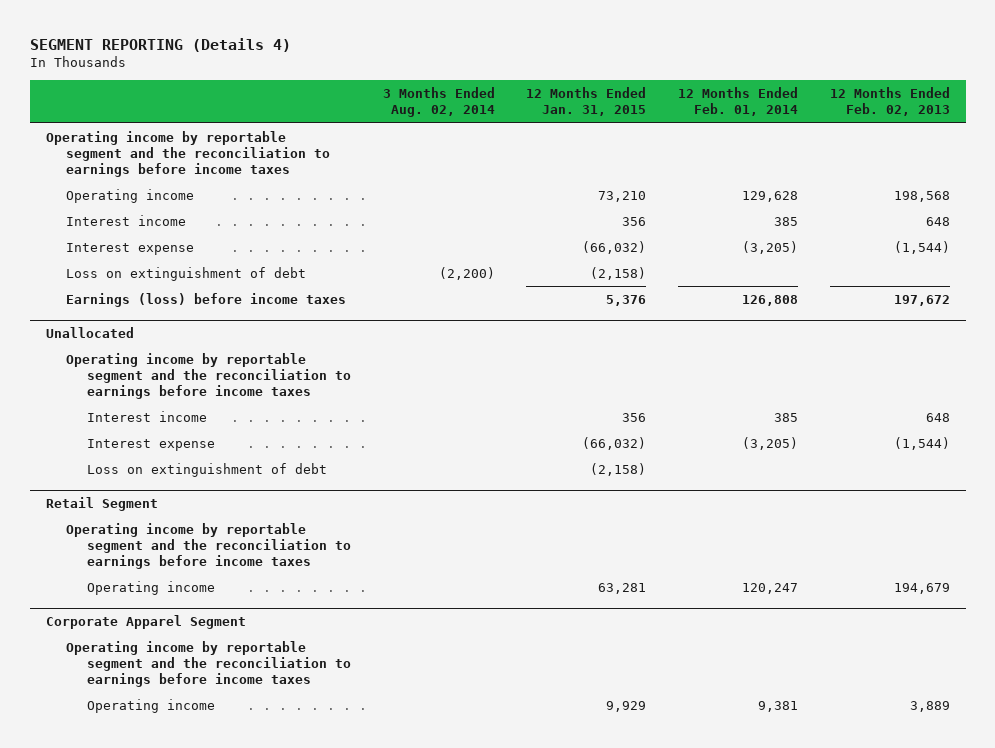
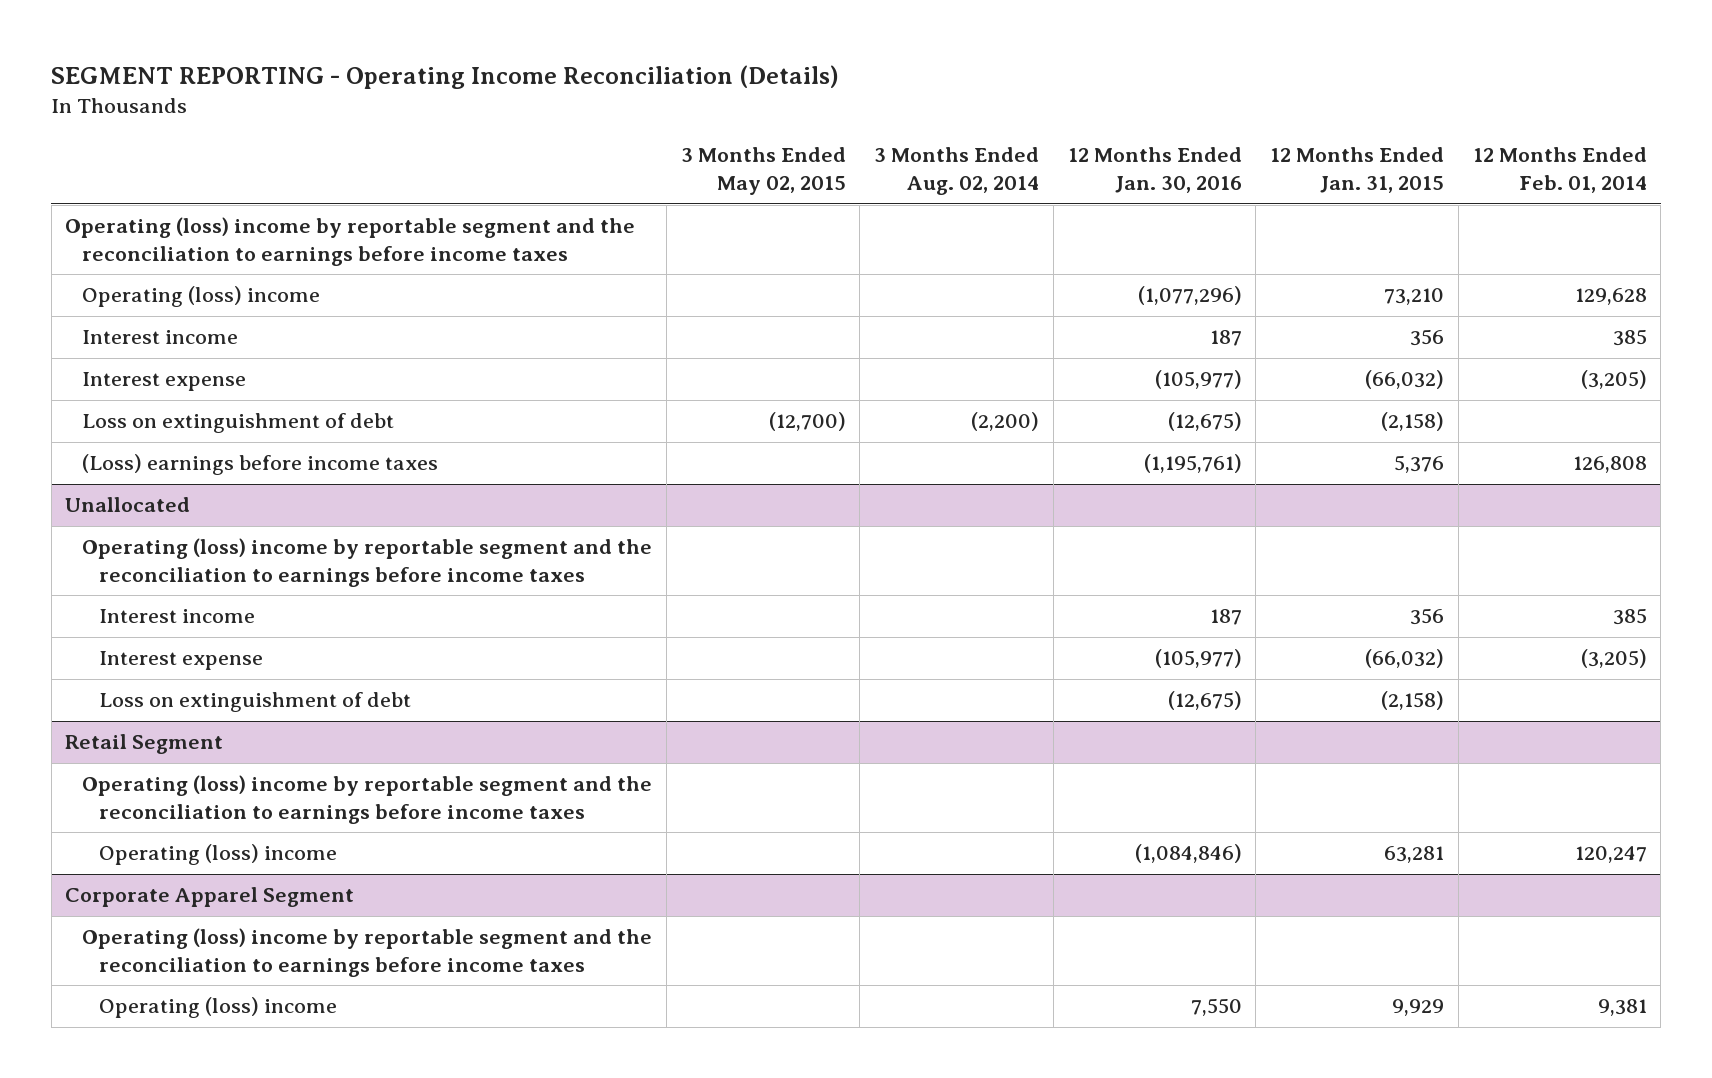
[29,37,291,52] SEGMENT REPORTING (Details 4) -> [51,65,840,90] SEGMENT REPORTING - Operating Income Reconciliation (Details)
[829,87,950,117] 12 Months Ended Feb. 02, 2013 -> none
none -> [680,147,846,195] 3 Months Ended May 02, 2015
none -> [1067,147,1242,193] 12 Months Ended Jan. 30, 2016
[45,130,331,177] Operating income by reportable segment and the reconciliation to earnings before income taxes -> [65,217,636,266] Operating (loss) income by reportable segment and the reconciliation to earnings before income taxes
[66,188,195,203] Operating income -> [82,286,321,308] Operating (loss) income
[66,292,347,307] Earnings (loss) before income taxes -> [82,454,439,476] (Loss) earnings before income taxes
[66,352,352,399] Operating income by reportable segment and the reconciliation to earnings before income taxes -> [82,538,653,587] Operating (loss) income by reportable segment and the reconciliation to earnings before income taxes
[66,522,352,569] Operating income by reportable segment and the reconciliation to earnings before income taxes -> [82,775,653,824] Operating (loss) income by reportable segment and the reconciliation to earnings before income taxes
[87,580,216,595] Operating income -> [98,844,337,866] Operating (loss) income
[66,640,352,687] Operating income by reportable segment and the reconciliation to earnings before income taxes -> [82,928,653,977] Operating (loss) income by reportable segment and the reconciliation to earnings before income taxes
[87,698,216,713] Operating income -> [98,997,337,1019] Operating (loss) income

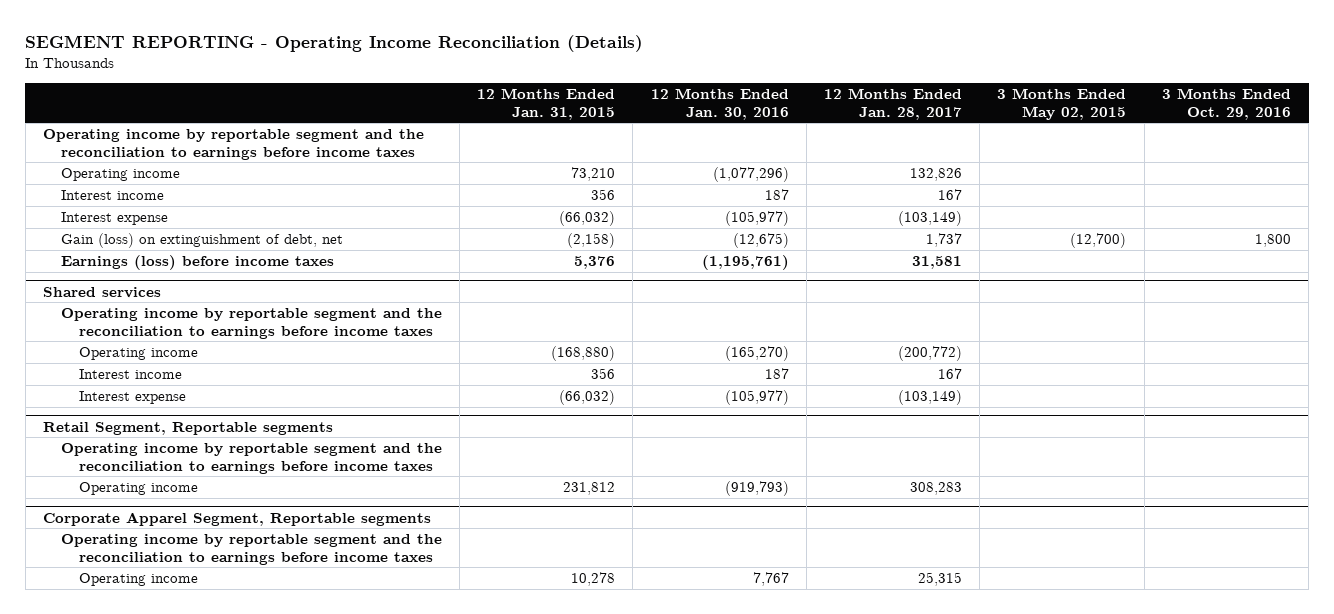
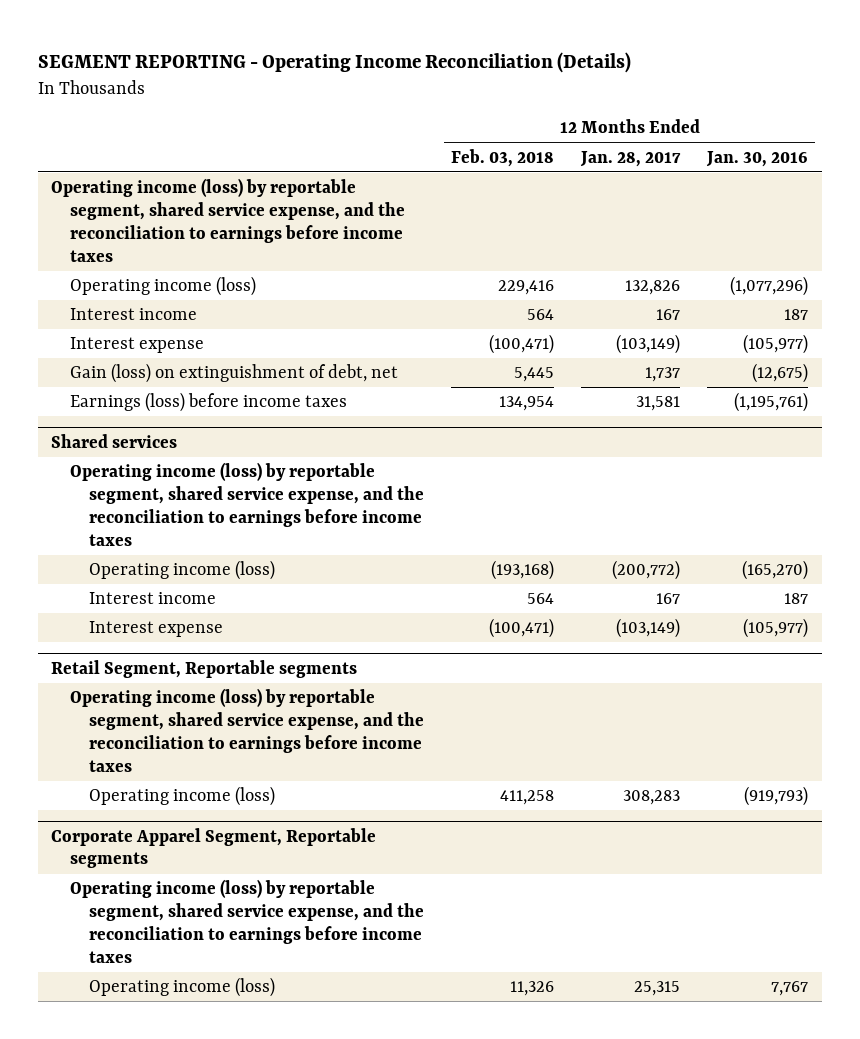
[477,88,616,120] 12 Months Ended Jan. 31, 2015 -> none
[997,88,1127,120] 3 Months Ended May 02, 2015 -> none
[1161,88,1291,120] 3 Months Ended Oct. 29, 2016 -> none
none -> [450,148,554,167] Feb. 03, 2018
[42,128,424,160] Operating income by reportable segment and the reconciliation to earnings before income taxes -> [51,178,406,262] Operating income (loss) by reportable segment, shared service expense, and the reconciliation to earnings before income taxes
[60,167,180,181] Operating income -> [70,276,257,297] Operating income (loss)
[60,307,442,339] Operating income by reportable segment and the reconciliation to earnings before income taxes -> [70,462,424,546] Operating income (loss) by reportable segment, shared service expense, and the reconciliation to earnings before income taxes
[78,346,198,360] Operating income -> [88,560,275,581] Operating income (loss)
[60,442,442,474] Operating income by reportable segment and the reconciliation to earnings before income taxes -> [70,688,424,772] Operating income (loss) by reportable segment, shared service expense, and the reconciliation to earnings before income taxes
[78,481,198,495] Operating income -> [88,786,275,807] Operating income (loss)
[60,533,442,565] Operating income by reportable segment and the reconciliation to earnings before income taxes -> [70,879,424,963] Operating income (loss) by reportable segment, shared service expense, and the reconciliation to earnings before income taxes
[78,572,198,586] Operating income -> [88,977,275,998] Operating income (loss)

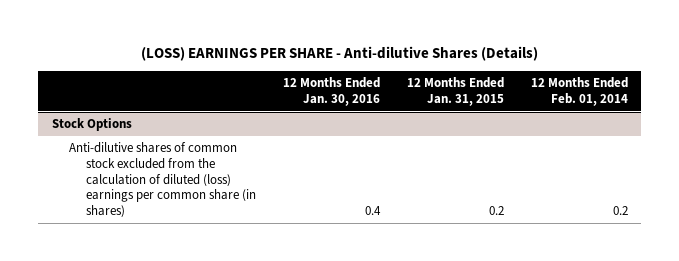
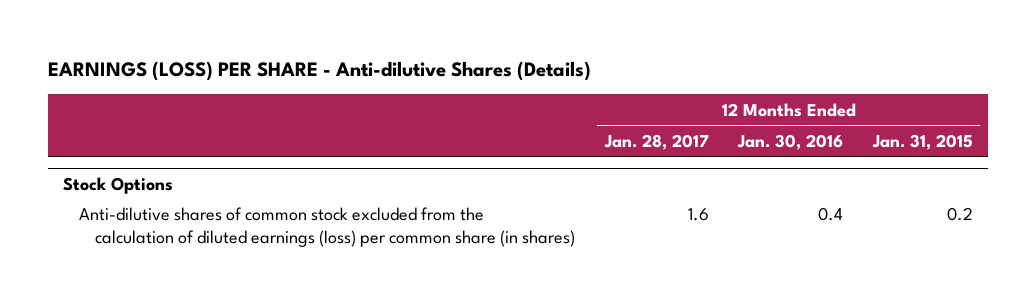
[140,46,538,62] (LOSS) EARNINGS PER SHARE - Anti-dilutive Shares (Details) -> [48,61,592,82] EARNINGS (LOSS) PER SHARE - Anti-dilutive Shares (Details)
[530,77,628,107] 12 Months Ended Feb. 01, 2014 -> none
none -> [603,133,709,150] Jan. 28, 2017
[68,142,256,218] Anti-dilutive shares of common stock excluded from the calculation of diluted (loss) earnings per common share (in shares) -> [79,207,575,248] Anti-dilutive shares of common stock excluded from the calculation of diluted earnings (loss) per common share (in shares)

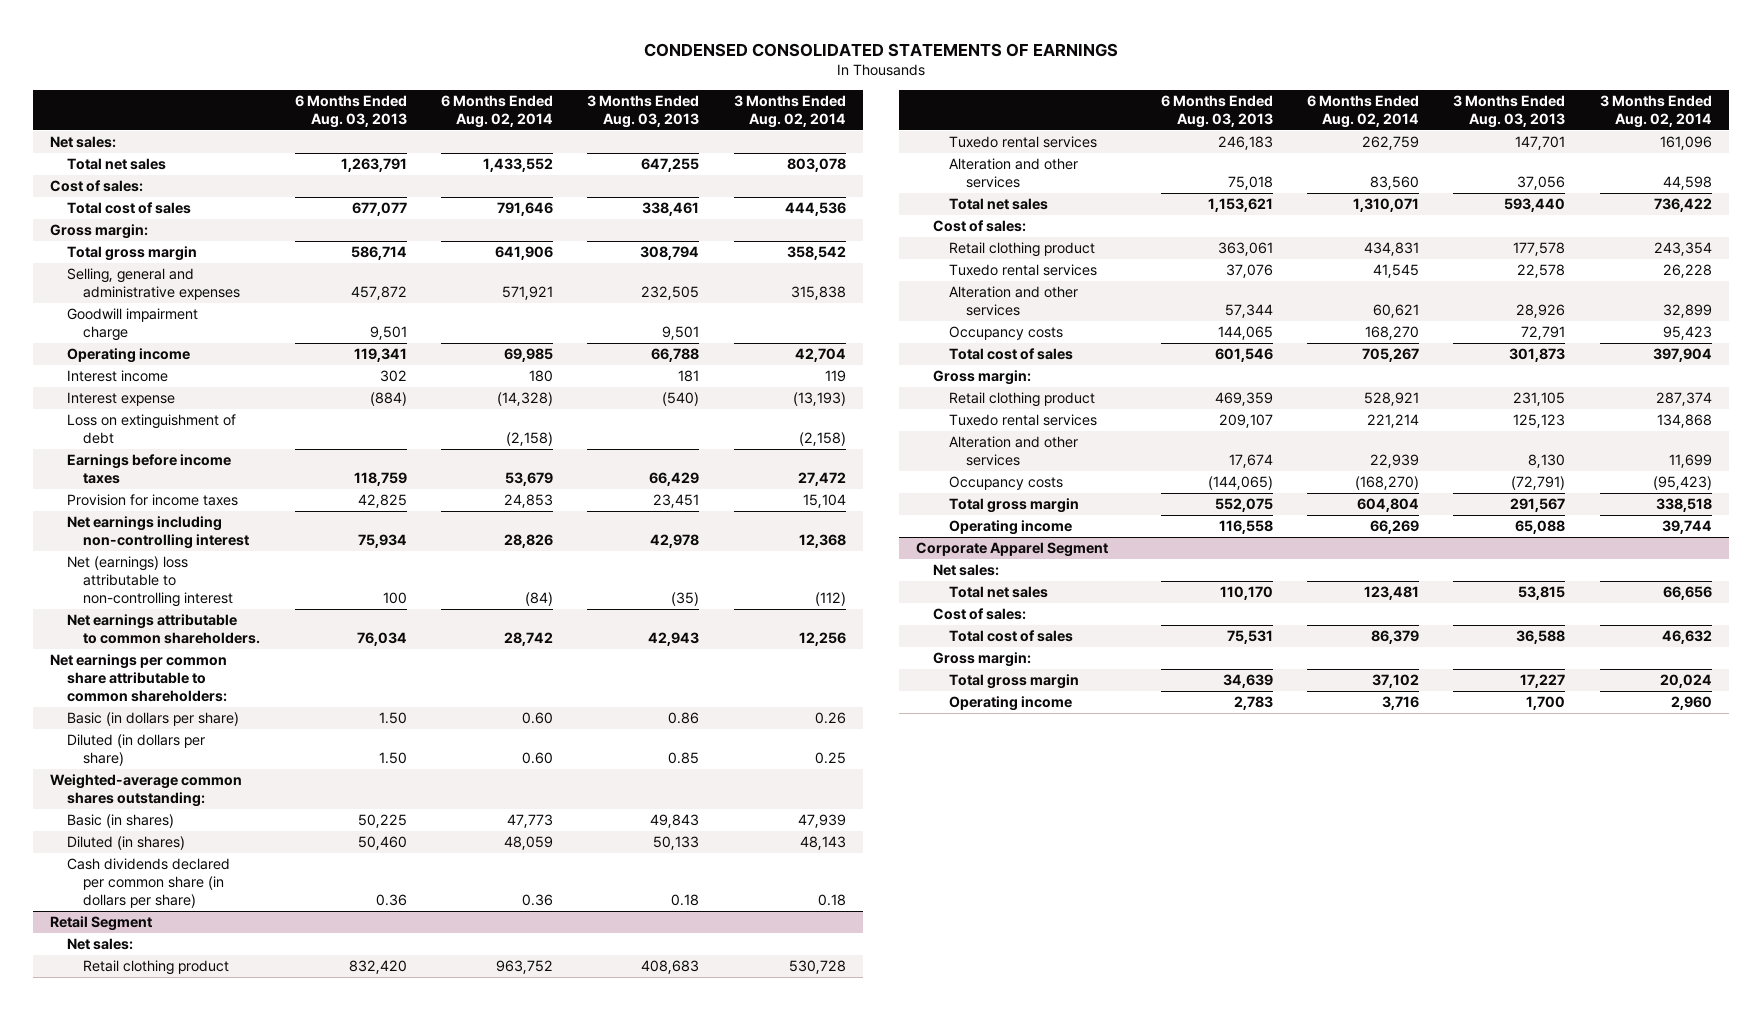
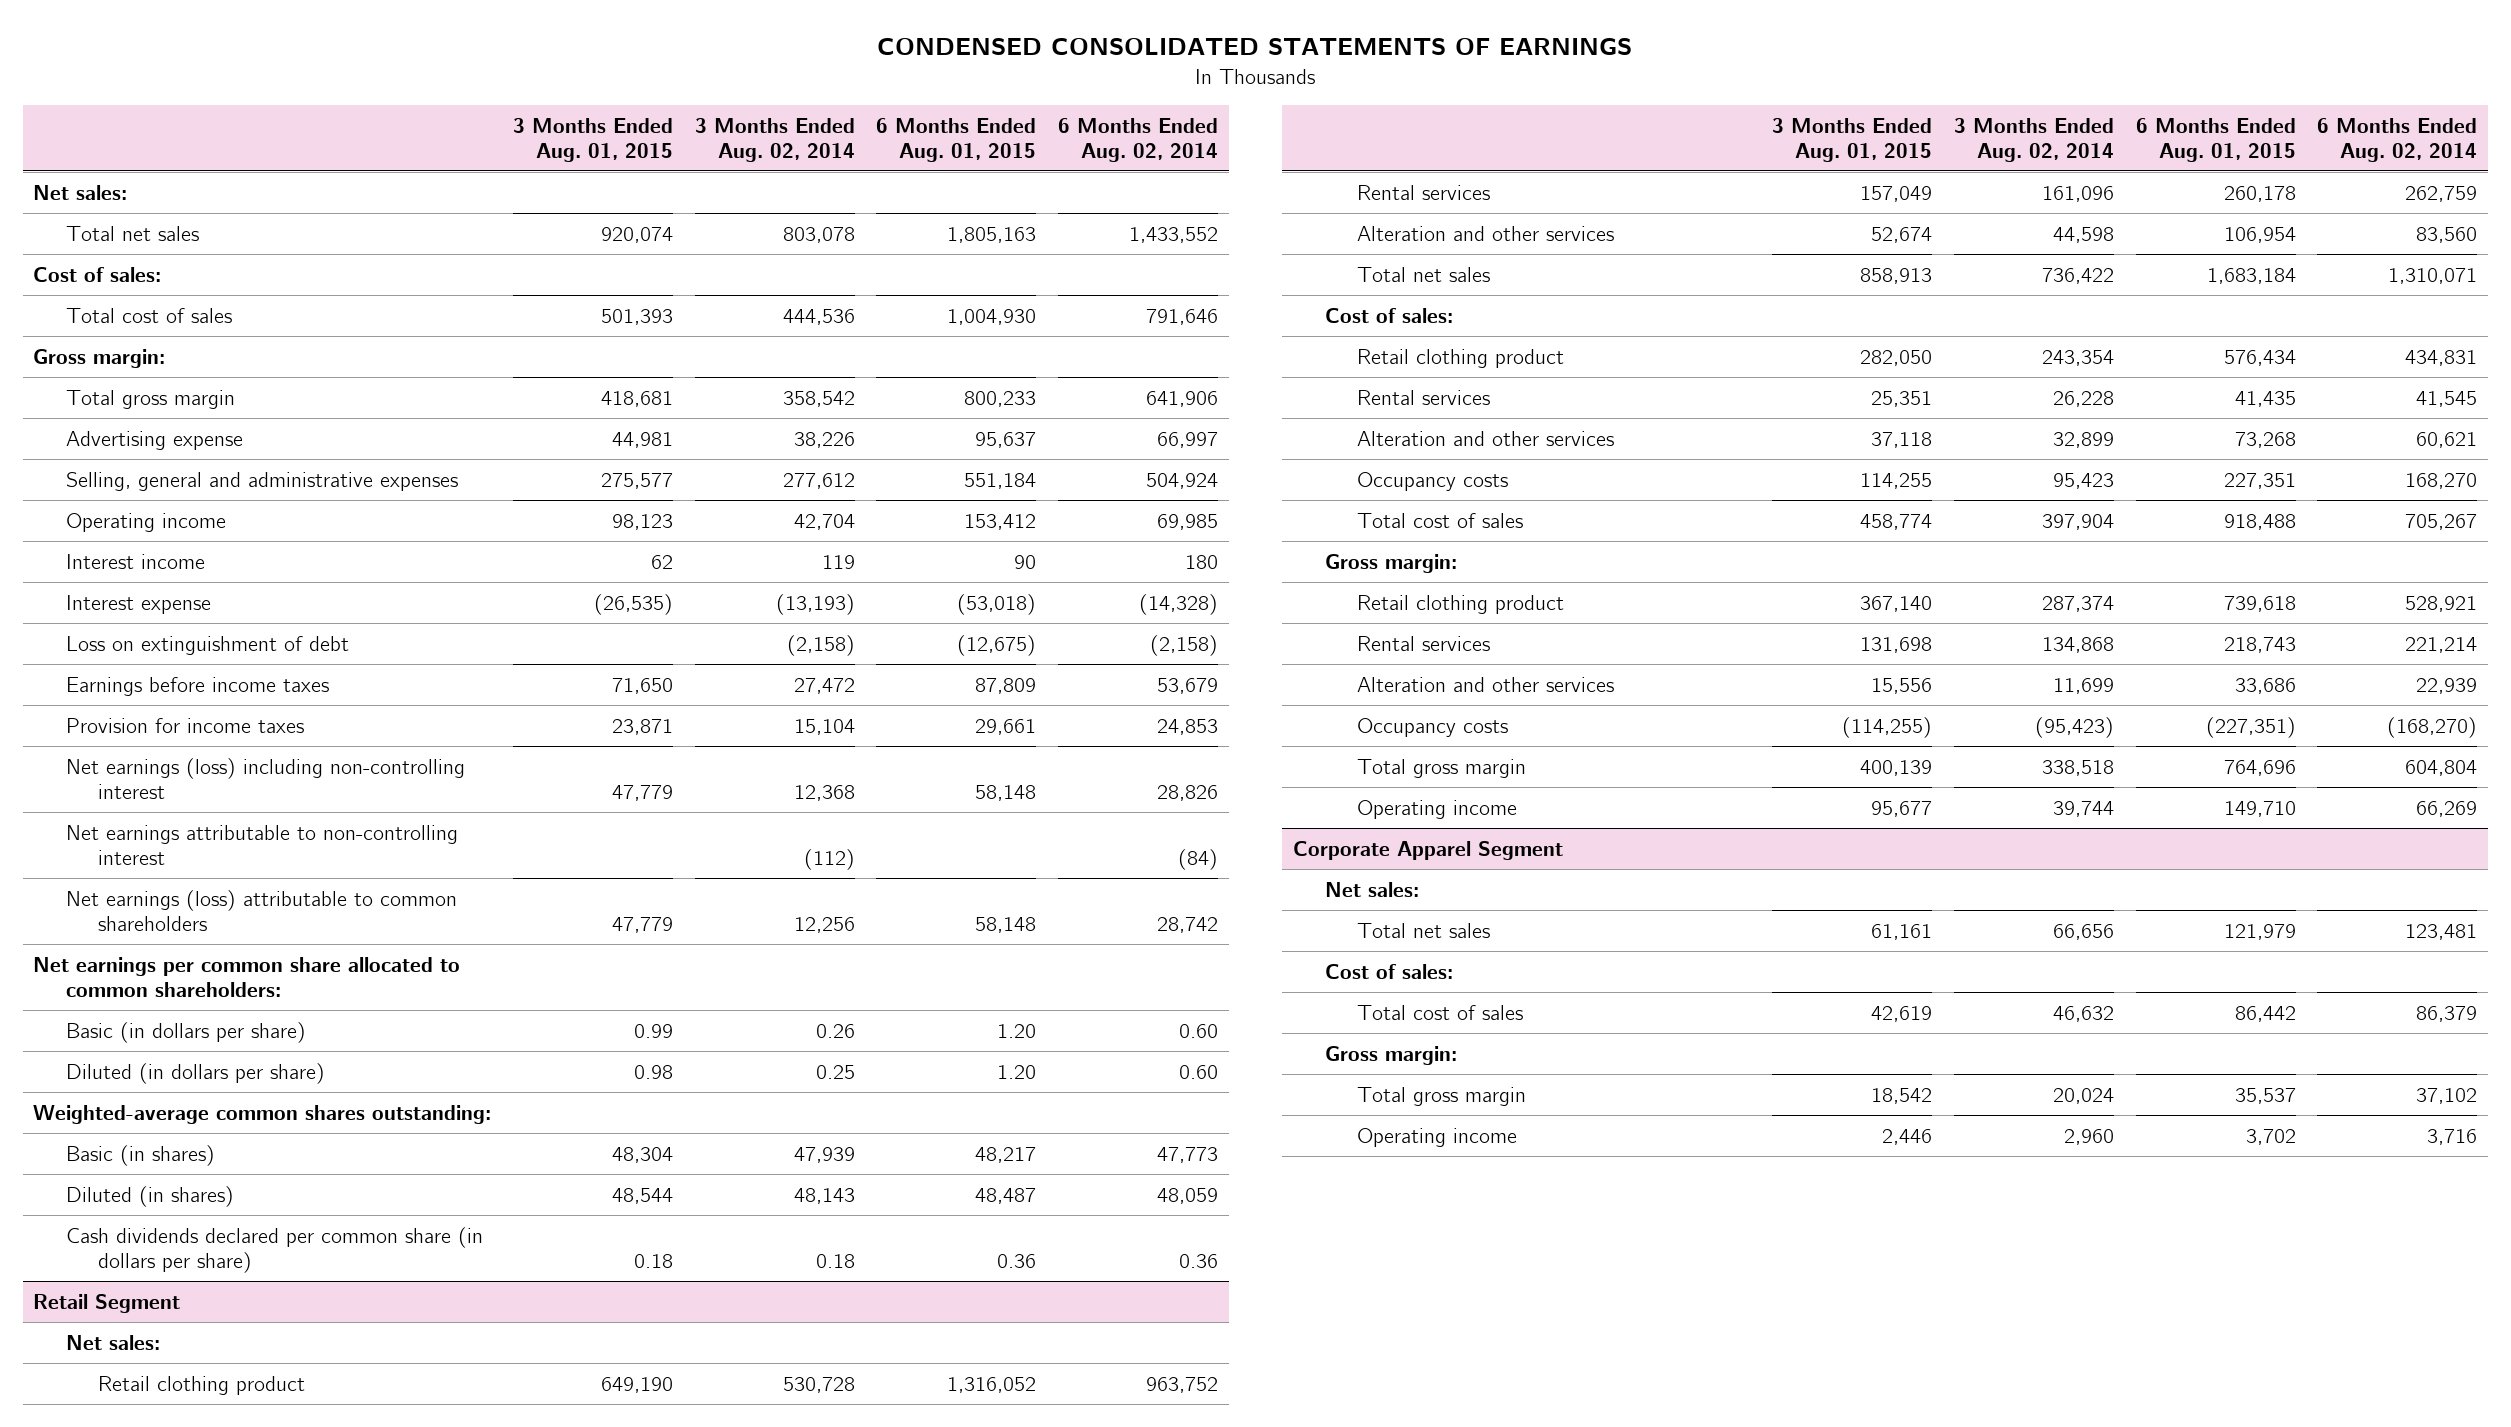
[294,95,407,128] 6 Months Ended Aug. 03, 2013 -> none
[587,95,700,128] 3 Months Ended Aug. 03, 2013 -> none
none -> [513,117,674,162] 3 Months Ended Aug. 01, 2015
none -> [876,117,1037,162] 6 Months Ended Aug. 01, 2015
[66,308,198,341] Goodwill impairment charge -> none
none -> [65,430,243,450] Advertising expense
[501,285,553,300] 571,921 -> [1146,472,1219,489] 504,924
[790,285,846,300] 315,838 -> [782,472,855,489] 277,612
[66,516,250,549] Net earnings including non-controlling interest -> [65,757,465,799] Net earnings (loss) including non-controlling interest
[66,556,234,607] Net (earnings) loss attributable to non-controlling interest -> [65,824,458,865] Net earnings attributable to non-controlling interest
[66,614,261,644] Net earnings attributable to common shareholders. -> [65,889,457,931] Net earnings (loss) attributable to common shareholders
[50,654,228,702] Net earnings per common share attributable to common shareholders: -> [33,956,461,997] Net earnings per common share allocated to common shareholders:
[949,136,1098,149] Tuxedo rental services -> [1357,184,1491,200] Rental services
[949,264,1098,277] Tuxedo rental services -> [1357,389,1491,405] Rental services
[949,414,1098,427] Tuxedo rental services -> [1357,635,1491,651] Rental services

